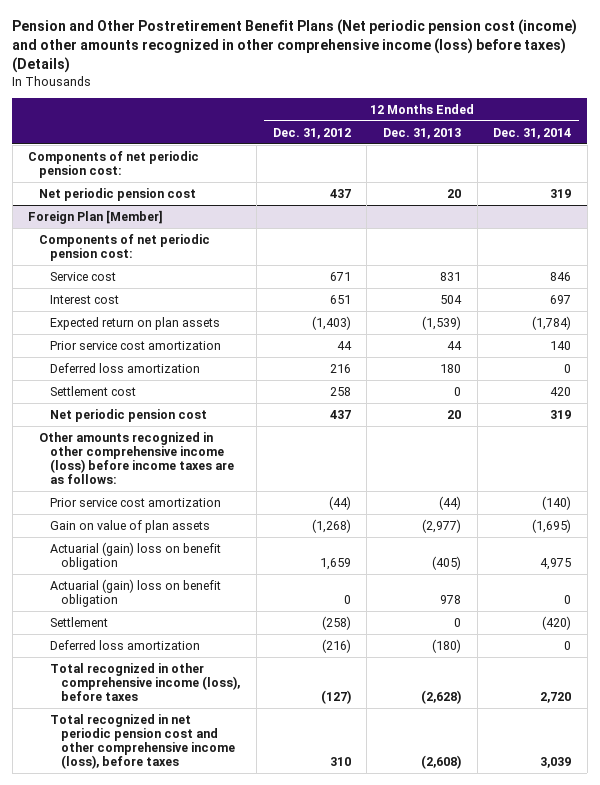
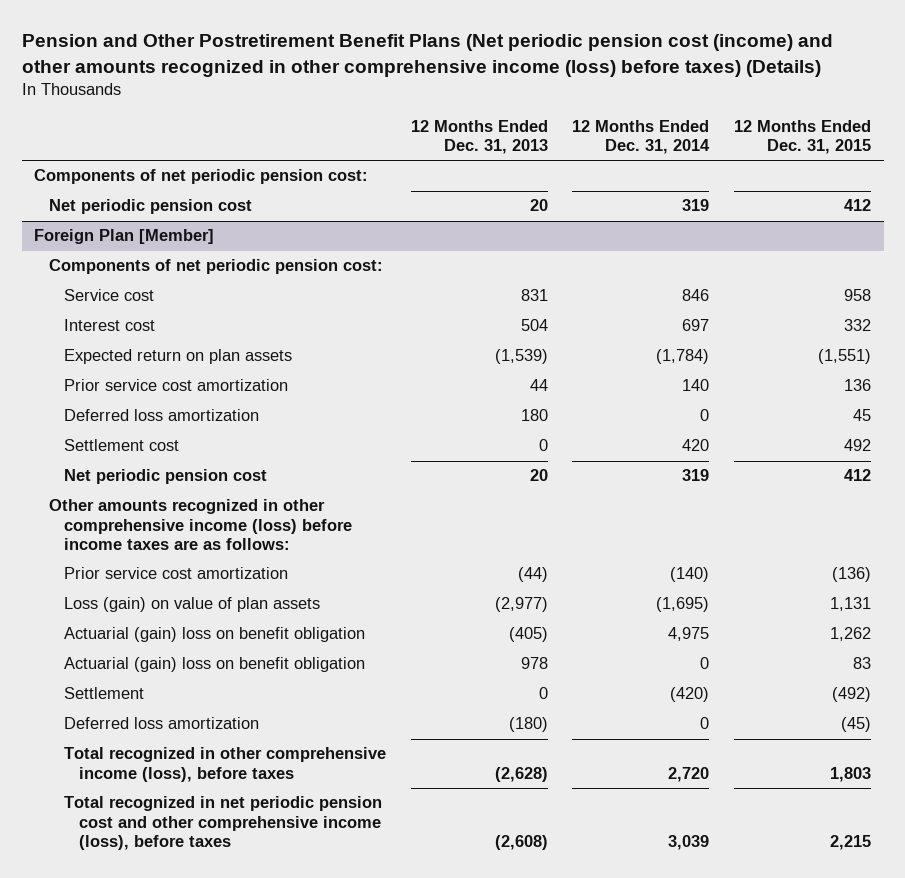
[272,127,351,139] Dec. 31, 2012 -> none
none -> [734,119,872,155] 12 Months Ended Dec. 31, 2015
[50,519,211,533] Gain on value of plan assets -> [63,597,320,613] Loss (gain) on value of plan assets

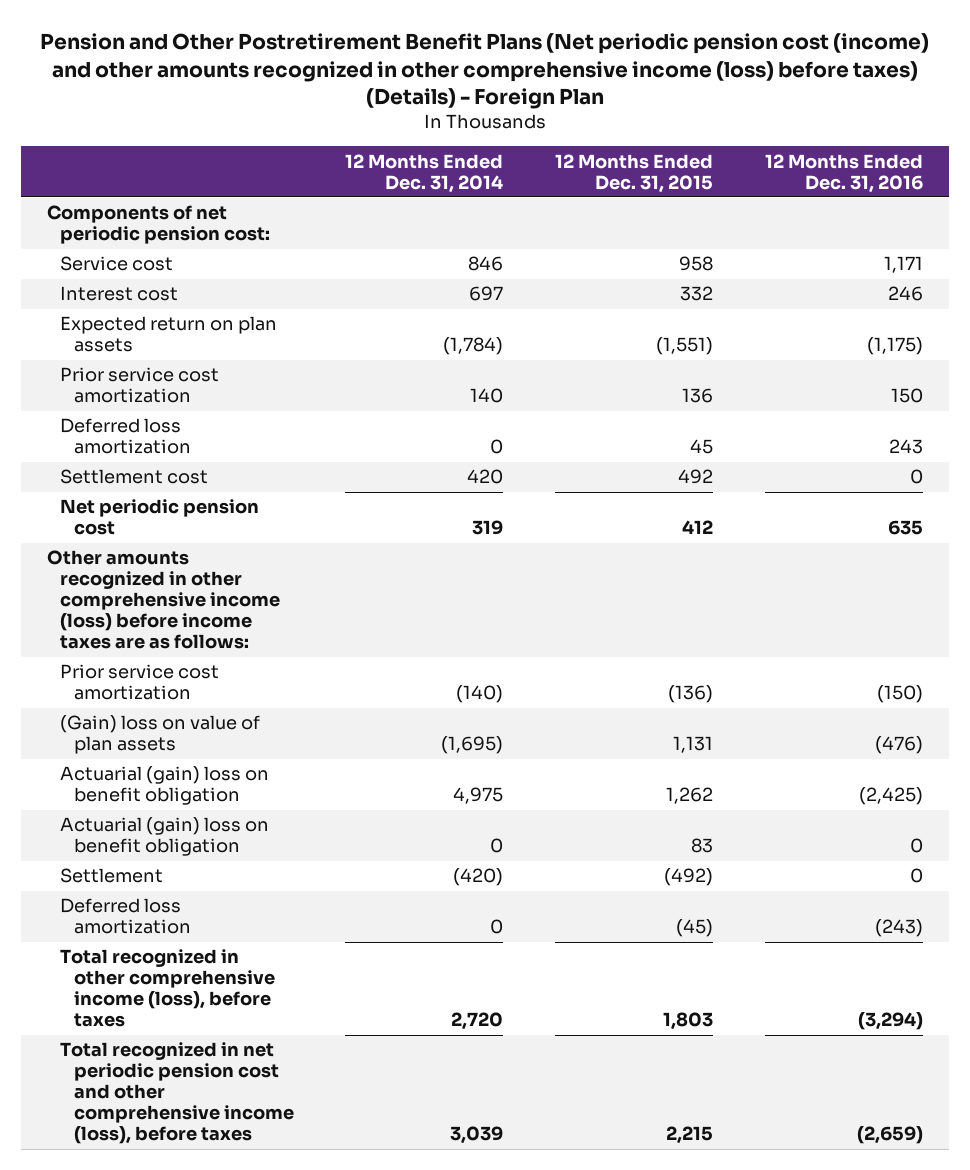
[21,34,833,77] Pension and Other Postretirement Benefit Plans (Net periodic pension cost (income) and other amounts recognized in other comprehensive income (loss) before taxes) (Details) -> [40,32,930,110] Pension and Other Postretirement Benefit Plans (Net periodic pension cost (income) and other amounts recognized in other comprehensive income (loss) before taxes) (Details) - Foreign Plan
[410,119,548,155] 12 Months Ended Dec. 31, 2013 -> none
none -> [764,153,923,193] 12 Months Ended Dec. 31, 2016
[48,199,252,215] Net periodic pension cost -> none
[34,229,215,245] Foreign Plan [Member] -> none
[48,259,383,275] Components of net periodic pension cost: -> none
[63,597,320,613] Loss (gain) on value of plan assets -> [60,715,261,755] (Gain) loss on value of plan assets

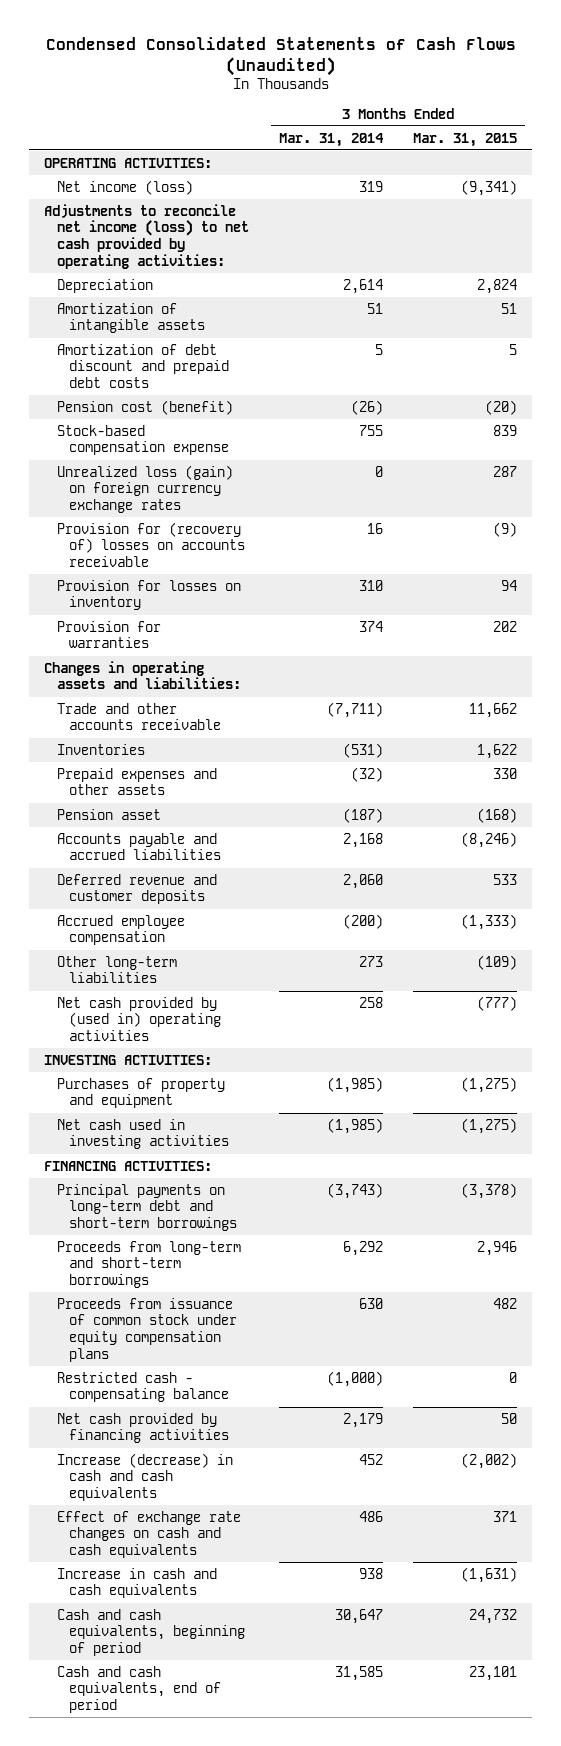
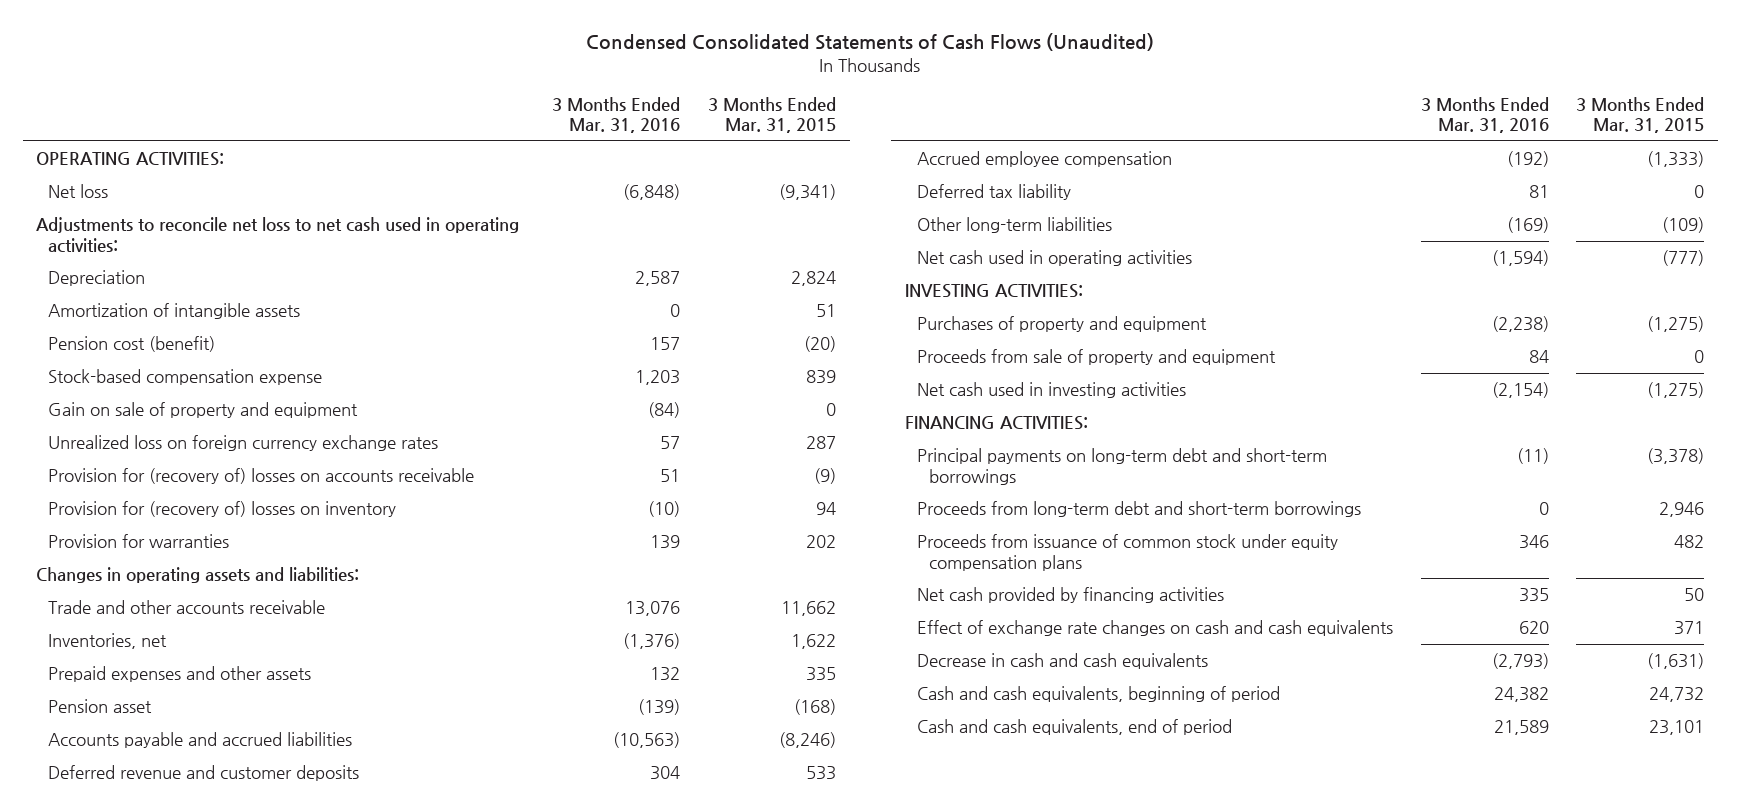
[278,132,384,147] Mar. 31, 2014 -> none
none -> [552,96,681,134] 3 Months Ended Mar. 31, 2016
[56,179,193,195] Net income (loss) -> [48,184,109,199] Net loss
[44,203,249,269] Adjustments to reconcile net income (loss) to net cash provided by operating activities: -> [36,217,520,253] Adjustments to reconcile net loss to net cash used in operating activities:
[56,343,230,389] Amortization of debt discount and prepaid debt costs -> none
none -> [48,402,359,419] Gain on sale of property and equipment
[56,464,233,514] Unrealized loss (gain) on foreign currency exchange rates -> [48,435,439,452] Unrealized loss on foreign currency exchange rates
[56,579,241,611] Provision for losses on inventory -> [48,501,397,518] Provision for (recovery of) losses on inventory
[56,743,145,755] Inventories -> [48,633,168,650] Inventories, net
[493,767,518,779] 330 -> [805,667,836,682] 335
none -> [916,184,1071,201] Deferred tax liability
[56,996,222,1042] Net cash provided by (used in) operating activities -> [916,250,1192,267] Net cash used in operating activities
none -> [916,349,1276,366] Proceeds from sale of property and equipment
[56,1240,241,1289] Proceeds from long-term and short-term borrowings -> [916,501,1361,518] Proceeds from long-term debt and short-term borrowings
[56,1371,230,1403] Restricted cash - compensating balance -> none
[56,1452,233,1502] Increase (decrease) in cash and cash equivalents -> none
[56,1567,217,1599] Increase in cash and cash equivalents -> [916,653,1208,670] Decrease in cash and cash equivalents

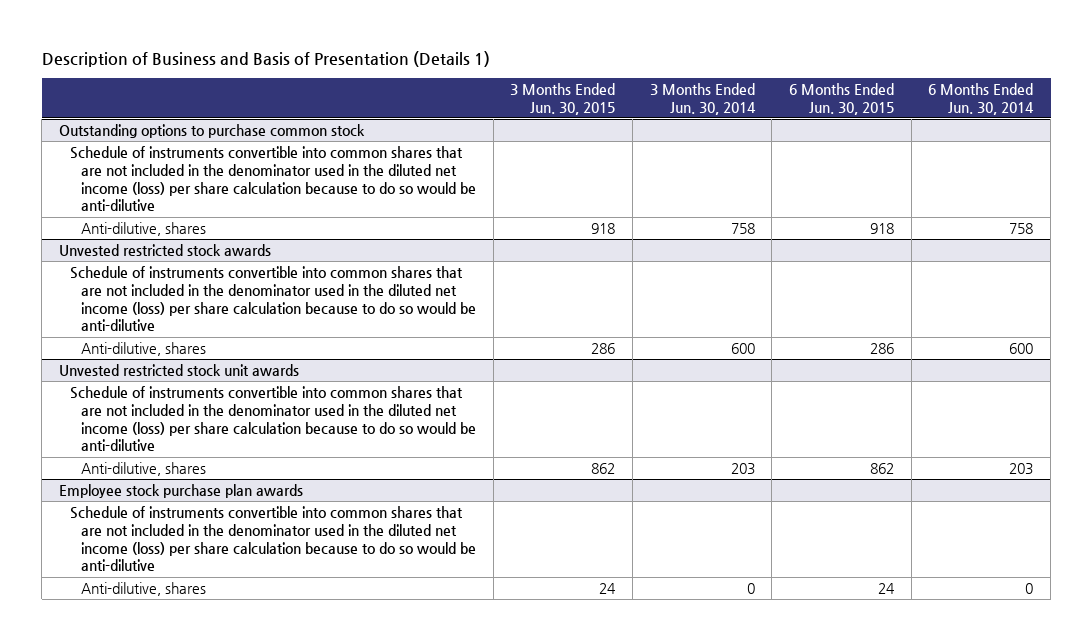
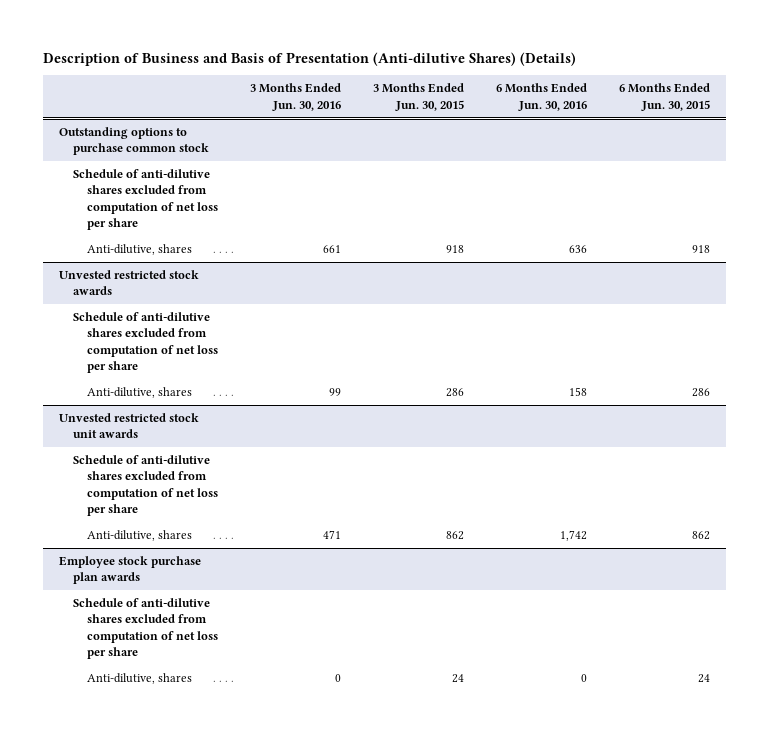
[41,50,490,67] Description of Business and Basis of Presentation (Details 1) -> [42,51,576,66] Description of Business and Basis of Presentation (Anti-dilutive Shares) (Details)
[649,82,756,115] 3 Months Ended Jun. 30, 2014 -> none
[928,82,1035,115] 6 Months Ended Jun. 30, 2014 -> none
none -> [250,83,342,111] 3 Months Ended Jun. 30, 2016
none -> [495,83,587,111] 6 Months Ended Jun. 30, 2016
[69,146,476,212] Schedule of instruments convertible into common shares that are not included in the denominator used in the diluted net income (loss) per share calculation because to do so would be anti-dilutive -> [72,169,219,231] Schedule of anti-dilutive shares excluded from computation of net loss per share
[69,266,476,332] Schedule of instruments convertible into common shares that are not included in the denominator used in the diluted net income (loss) per share calculation because to do so would be anti-dilutive -> [72,312,219,374] Schedule of anti-dilutive shares excluded from computation of net loss per share
[69,386,476,452] Schedule of instruments convertible into common shares that are not included in the denominator used in the diluted net income (loss) per share calculation because to do so would be anti-dilutive -> [72,455,219,517] Schedule of anti-dilutive shares excluded from computation of net loss per share
[69,506,476,572] Schedule of instruments convertible into common shares that are not included in the denominator used in the diluted net income (loss) per share calculation because to do so would be anti-dilutive -> [72,598,219,660] Schedule of anti-dilutive shares excluded from computation of net loss per share

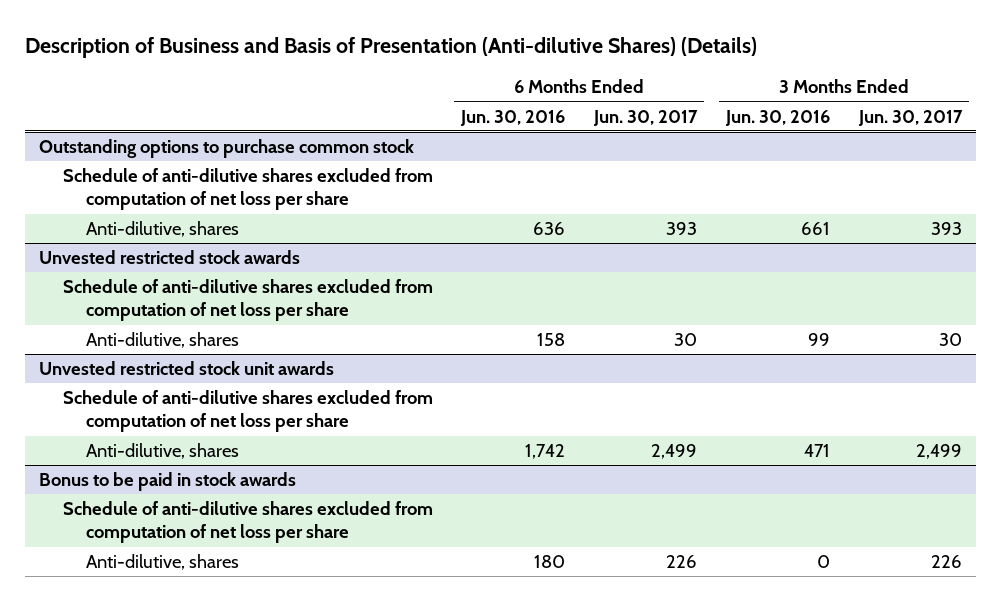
[372,83,464,111] 3 Months Ended Jun. 30, 2015 -> none
[618,83,710,111] 6 Months Ended Jun. 30, 2015 -> none
none -> [593,109,699,126] Jun. 30, 2017
none -> [857,109,963,126] Jun. 30, 2017
[58,556,201,585] Employee stock purchase plan awards -> none
none -> [39,472,297,492] Bonus to be paid in stock awards
[580,674,587,683] 0 -> [534,555,566,569] 180

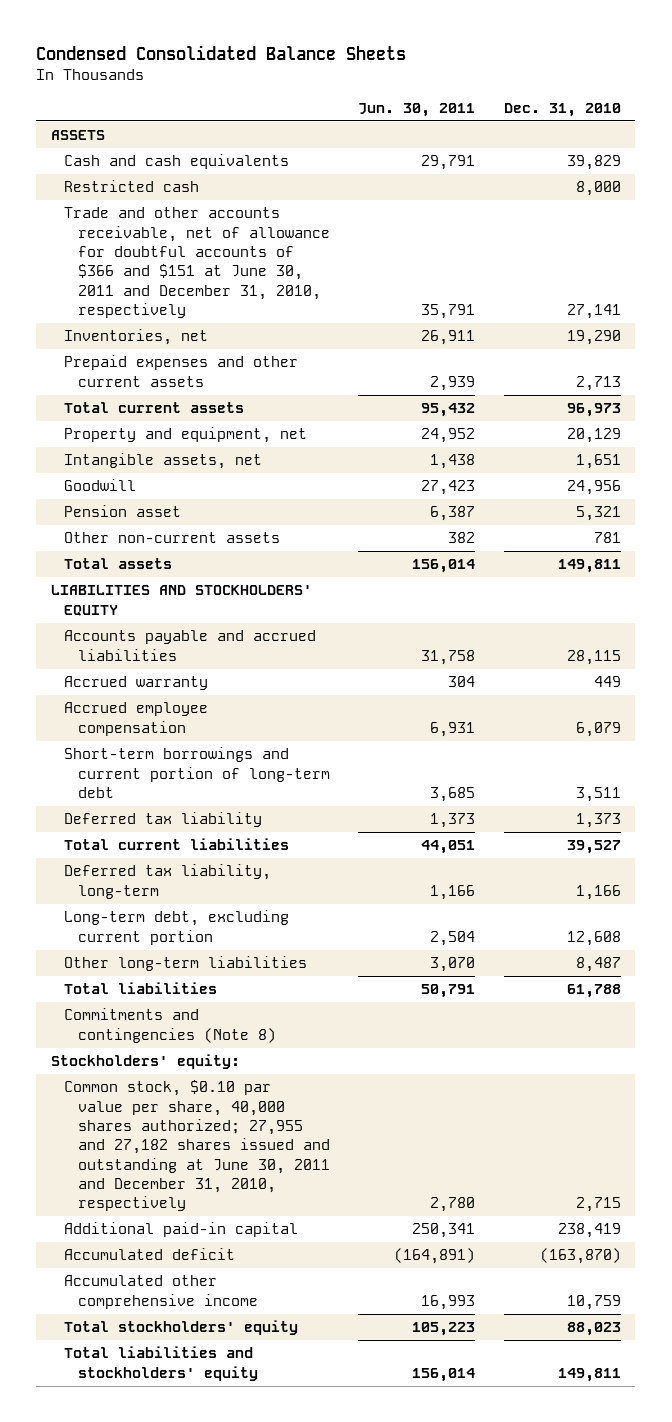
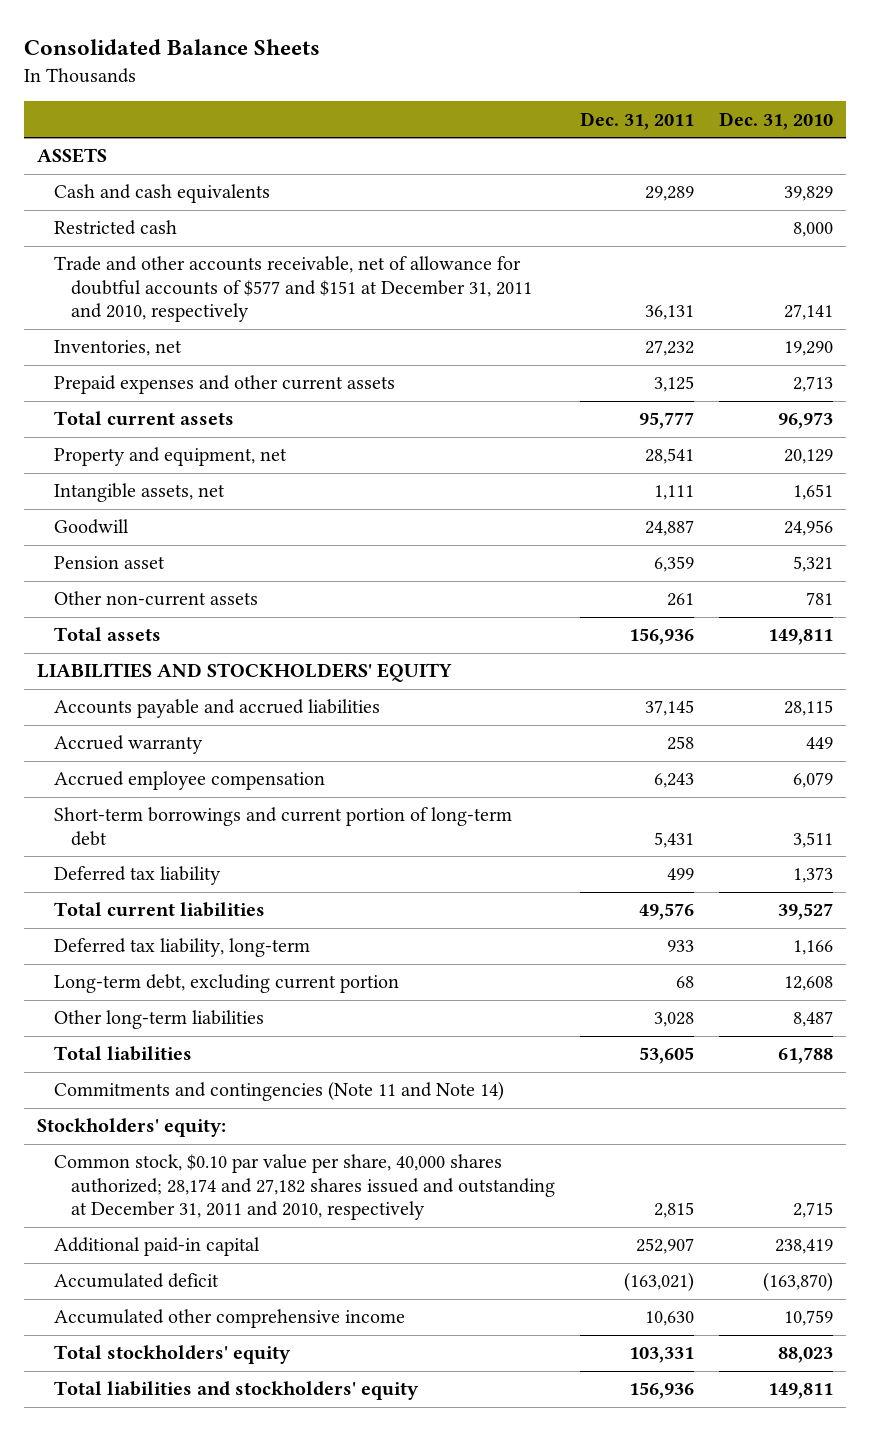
[36,44,407,60] Condensed Consolidated Balance Sheets -> [23,38,320,55] Consolidated Balance Sheets
[358,102,476,117] Jun. 30, 2011 -> none
none -> [580,111,695,130] Dec. 31, 2011
[64,207,330,318] Trade and other accounts receivable, net of allowance for doubtful accounts of $366 and $151 at June 30, 2011 and December 31, 2010, respectively -> [53,256,532,323] Trade and other accounts receivable, net of allowance for doubtful accounts of $577 and $151 at December 31, 2011 and 2010, respectively
[64,1008,276,1043] Commitments and contingencies (Note 8) -> [53,1081,504,1102] Commitments and contingencies (Note 11 and Note 14)
[64,1080,330,1212] Common stock, $0.10 par value per share, 40,000 shares authorized; 27,955 and 27,182 shares issued and outstanding at June 30, 2011 and December 31, 2010, respectively -> [53,1154,555,1221] Common stock, $0.10 par value per share, 40,000 shares authorized; 28,174 and 27,182 shares issued and outstanding at December 31, 2011 and 2010, respectively

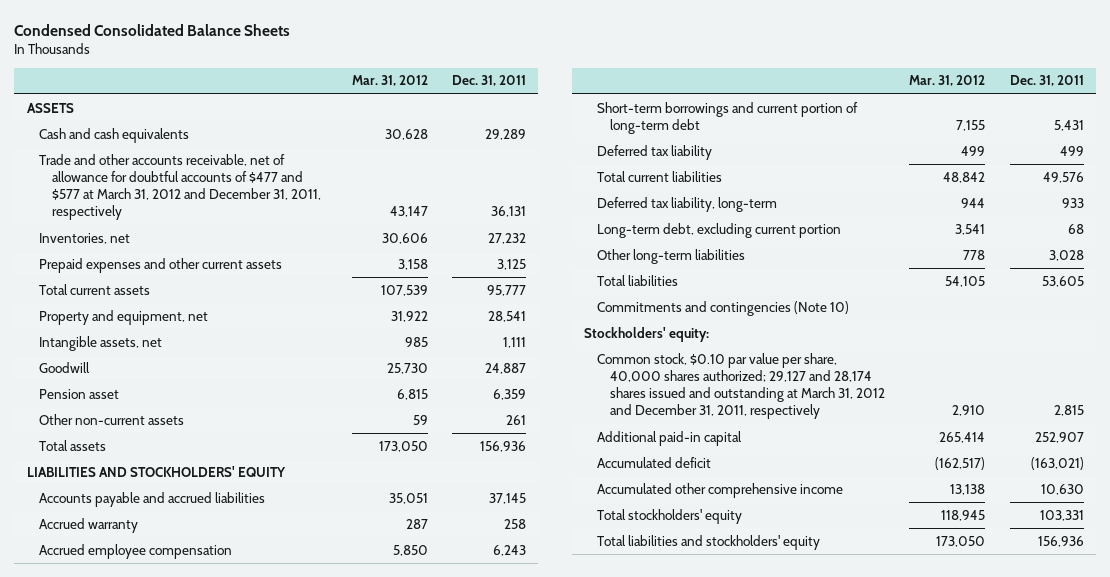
[23,38,320,55] Consolidated Balance Sheets -> [14,23,291,36] Condensed Consolidated Balance Sheets
[719,111,834,130] Dec. 31, 2010 -> none
none -> [351,75,428,87] Mar. 31, 2012
[53,220,177,236] Restricted cash -> none
[53,256,532,323] Trade and other accounts receivable, net of allowance for doubtful accounts of $577 and $151 at December 31, 2011 and 2010, respectively -> [39,153,322,221] Trade and other accounts receivable, net of allowance for doubtful accounts of $477 and $577 at March 31, 2012 and December 31, 2011, respectively
[53,1081,504,1102] Commitments and contingencies (Note 11 and Note 14) -> [597,300,850,316] Commitments and contingencies (Note 10)
[53,1154,555,1221] Common stock, $0.10 par value per share, 40,000 shares authorized; 28,174 and 27,182 shares issued and outstanding at December 31, 2011 and 2010, respectively -> [597,352,886,420] Common stock, $0.10 par value per share, 40,000 shares authorized; 29,127 and 28,174 shares issued and outstanding at March 31, 2012 and December 31, 2011, respectively

